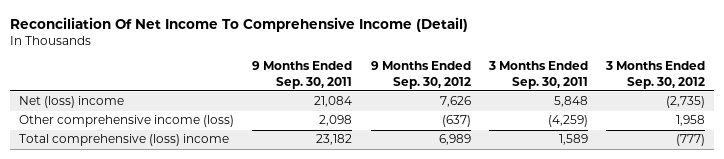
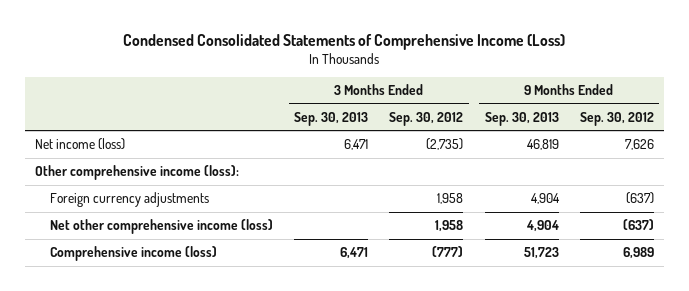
[10,16,469,32] Reconciliation Of Net Income To Comprehensive Income (Detail) -> [123,33,566,50] Condensed Consolidated Statements of Comprehensive Income (Loss)
[252,61,353,89] 9 Months Ended Sep. 30, 2011 -> none
[487,61,588,89] 3 Months Ended Sep. 30, 2011 -> none
none -> [294,111,369,126] Sep. 30, 2013
none -> [484,111,559,126] Sep. 30, 2013
[19,96,125,109] Net (loss) income -> [35,138,126,151] Net income (loss)
none -> [35,165,240,181] Other comprehensive income (loss):
none -> [50,192,210,208] Foreign currency adjustments
[19,115,235,128] Other comprehensive income (loss) -> [50,219,274,235] Net other comprehensive income (loss)
[19,134,230,147] Total comprehensive (loss) income -> [50,246,218,262] Comprehensive income (loss)

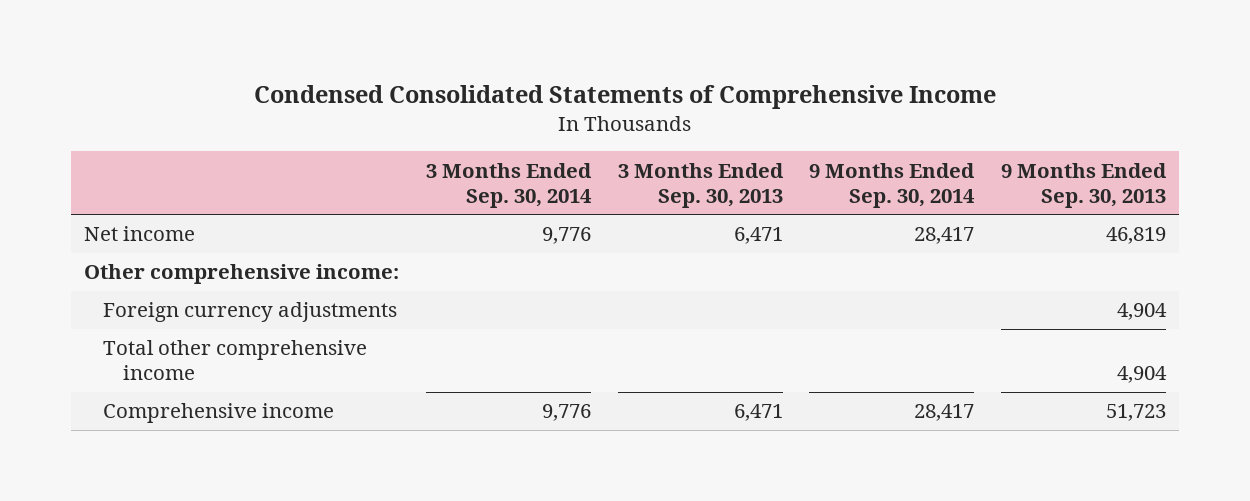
[123,33,566,50] Condensed Consolidated Statements of Comprehensive Income (Loss) -> [254,84,997,109] Condensed Consolidated Statements of Comprehensive Income
[389,111,464,126] Sep. 30, 2012 -> none
[579,111,654,126] Sep. 30, 2012 -> none
none -> [425,162,592,208] 3 Months Ended Sep. 30, 2014
none -> [809,162,976,208] 9 Months Ended Sep. 30, 2014
[35,138,126,151] Net income (loss) -> [84,226,196,242] Net income
[35,165,240,181] Other comprehensive income (loss): -> [84,264,400,285] Other comprehensive income:
[50,219,274,235] Net other comprehensive income (loss) -> [103,340,368,381] Total other comprehensive income
[50,246,218,262] Comprehensive income (loss) -> [103,403,335,424] Comprehensive income

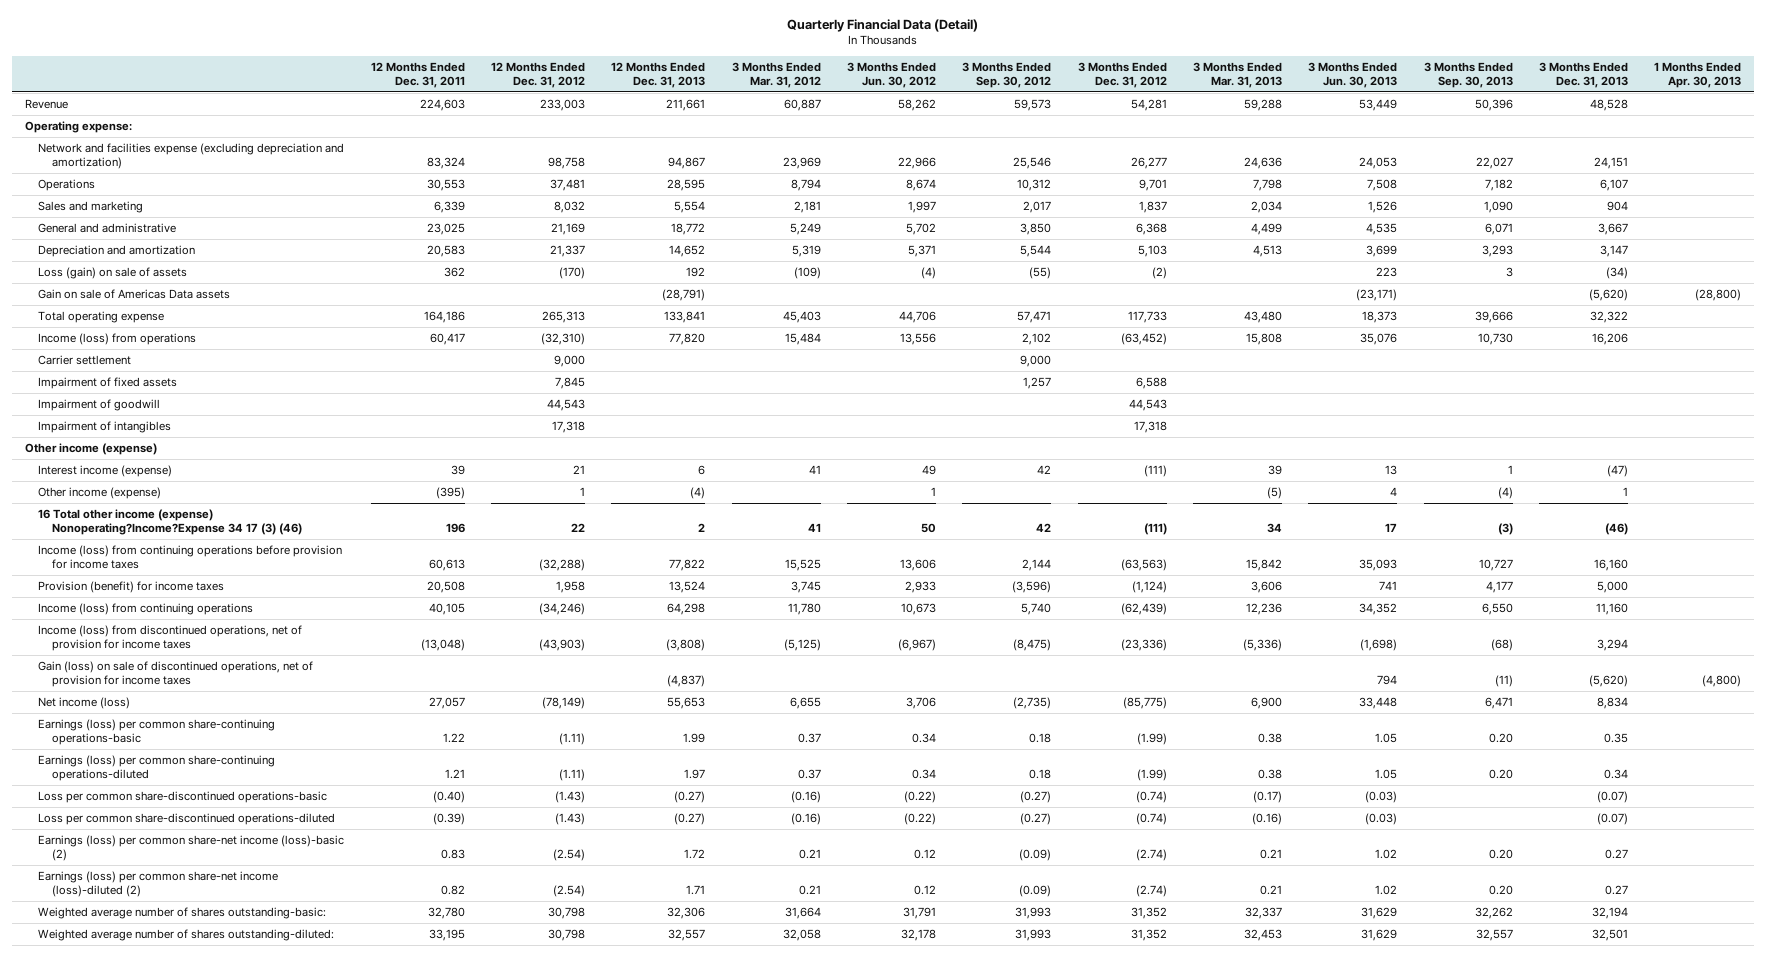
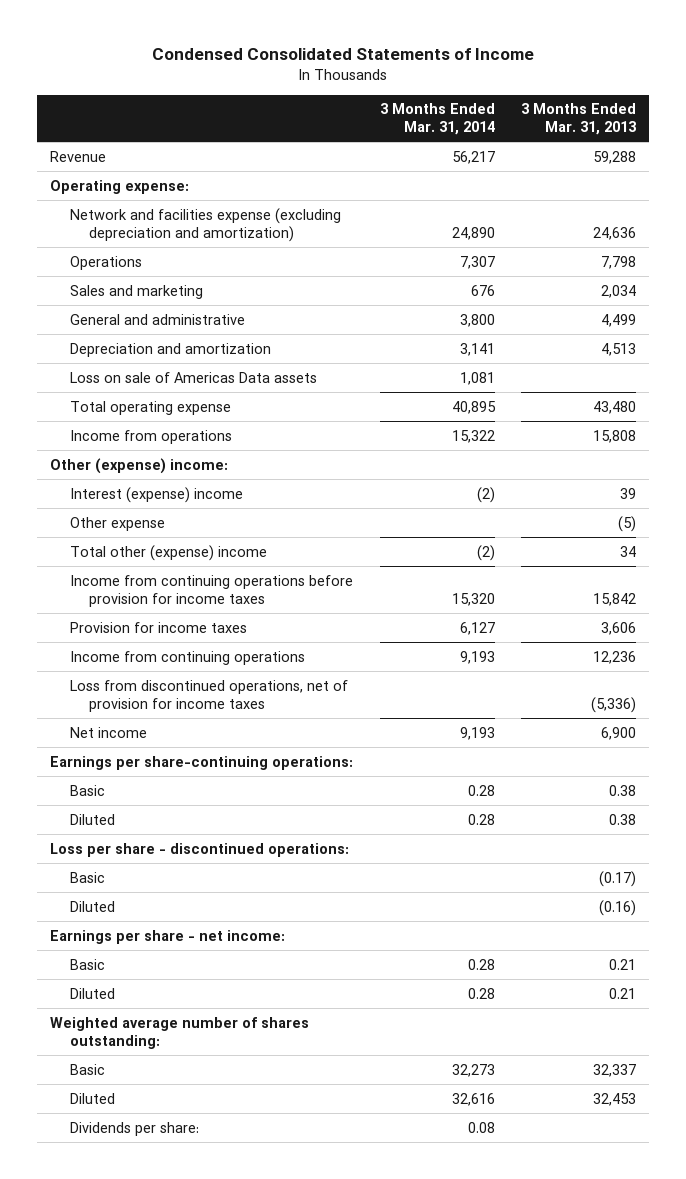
[786,19,978,33] Quarterly Financial Data (Detail) -> [152,47,535,60] Condensed Consolidated Statements of Income
[370,61,465,88] 12 Months Ended Dec. 31, 2011 -> none
[490,61,585,88] 12 Months Ended Dec. 31, 2012 -> none
[611,61,706,88] 12 Months Ended Dec. 31, 2013 -> none
[731,61,821,88] 3 Months Ended Mar. 31, 2012 -> none
[846,61,936,88] 3 Months Ended Jun. 30, 2012 -> none
[962,61,1052,88] 3 Months Ended Sep. 30, 2012 -> none
[1077,61,1167,88] 3 Months Ended Dec. 31, 2012 -> none
[1308,61,1398,88] 3 Months Ended Jun. 30, 2013 -> none
[1423,61,1513,88] 3 Months Ended Sep. 30, 2013 -> none
[1538,61,1628,88] 3 Months Ended Dec. 31, 2013 -> none
[1654,61,1742,88] 1 Months Ended Apr. 30, 2013 -> none
none -> [379,103,495,136] 3 Months Ended Mar. 31, 2014
[38,266,188,279] Loss (gain) on sale of assets -> none
[38,288,231,299] Gain on sale of Americas Data assets -> [69,371,317,383] Loss on sale of Americas Data assets
[38,354,132,365] Carrier settlement -> none
[38,376,178,389] Impairment of fixed assets -> none
[38,398,161,411] Impairment of goodwill -> none
[38,420,172,433] Impairment of intangibles -> none
[38,660,314,687] Gain (loss) on sale of discontinued operations, net of provision for income taxes -> none
[38,332,197,345] Income (loss) from operations -> [69,429,232,444] Income from operations
[24,442,157,455] Other income (expense) -> [50,457,229,474] Other (expense) income:
[38,464,173,477] Interest income (expense) -> [69,486,243,503] Interest (expense) income
[38,486,162,499] Other income (expense) -> [69,516,165,531] Other expense
[38,508,302,535] 16 Total other income (expense) Nonoperating?Income?Expense 34 17 (3) (46) -> [69,544,267,561] Total other (expense) income
[38,544,343,569] Income (loss) from continuing operations before provision for income taxes -> [69,574,353,607] Income from continuing operations before provision for income taxes
[38,580,225,593] Provision (benefit) for income taxes -> [69,621,247,633] Provision for income taxes
[38,602,254,615] Income (loss) from continuing operations -> [69,650,305,665] Income from continuing operations
[38,624,303,651] Income (loss) from discontinued operations, net of provision for income taxes -> [69,679,348,712] Loss from discontinued operations, net of provision for income taxes
[38,696,131,709] Net income (loss) -> [69,726,147,738] Net income
none -> [50,755,354,770] Earnings per share-continuing operations:
[38,718,276,745] Earnings (loss) per common share-continuing operations-basic -> [69,784,105,796] Basic
[38,754,276,781] Earnings (loss) per common share-continuing operations-diluted -> [69,813,115,825] Diluted
none -> [50,842,350,857] Loss per share - discontinued operations:
[38,790,328,803] Loss per common share-discontinued operations-basic -> [69,871,105,883] Basic
[38,812,336,825] Loss per common share-discontinued operations-diluted -> [69,900,115,912] Diluted
none -> [50,929,286,944] Earnings per share - net income:
[38,834,345,861] Earnings (loss) per common share-net income (loss)-basic (2) -> [69,958,105,970] Basic
[38,870,279,897] Earnings (loss) per common share-net income (loss)-diluted (2) -> [69,987,115,999] Diluted
none -> [50,1016,310,1049] Weighted average number of shares outstanding:
[38,906,327,919] Weighted average number of shares outstanding-basic: -> [69,1063,105,1075] Basic
[38,928,335,941] Weighted average number of shares outstanding-diluted: -> [69,1092,115,1104] Diluted
none -> [69,1121,199,1136] Dividends per share:

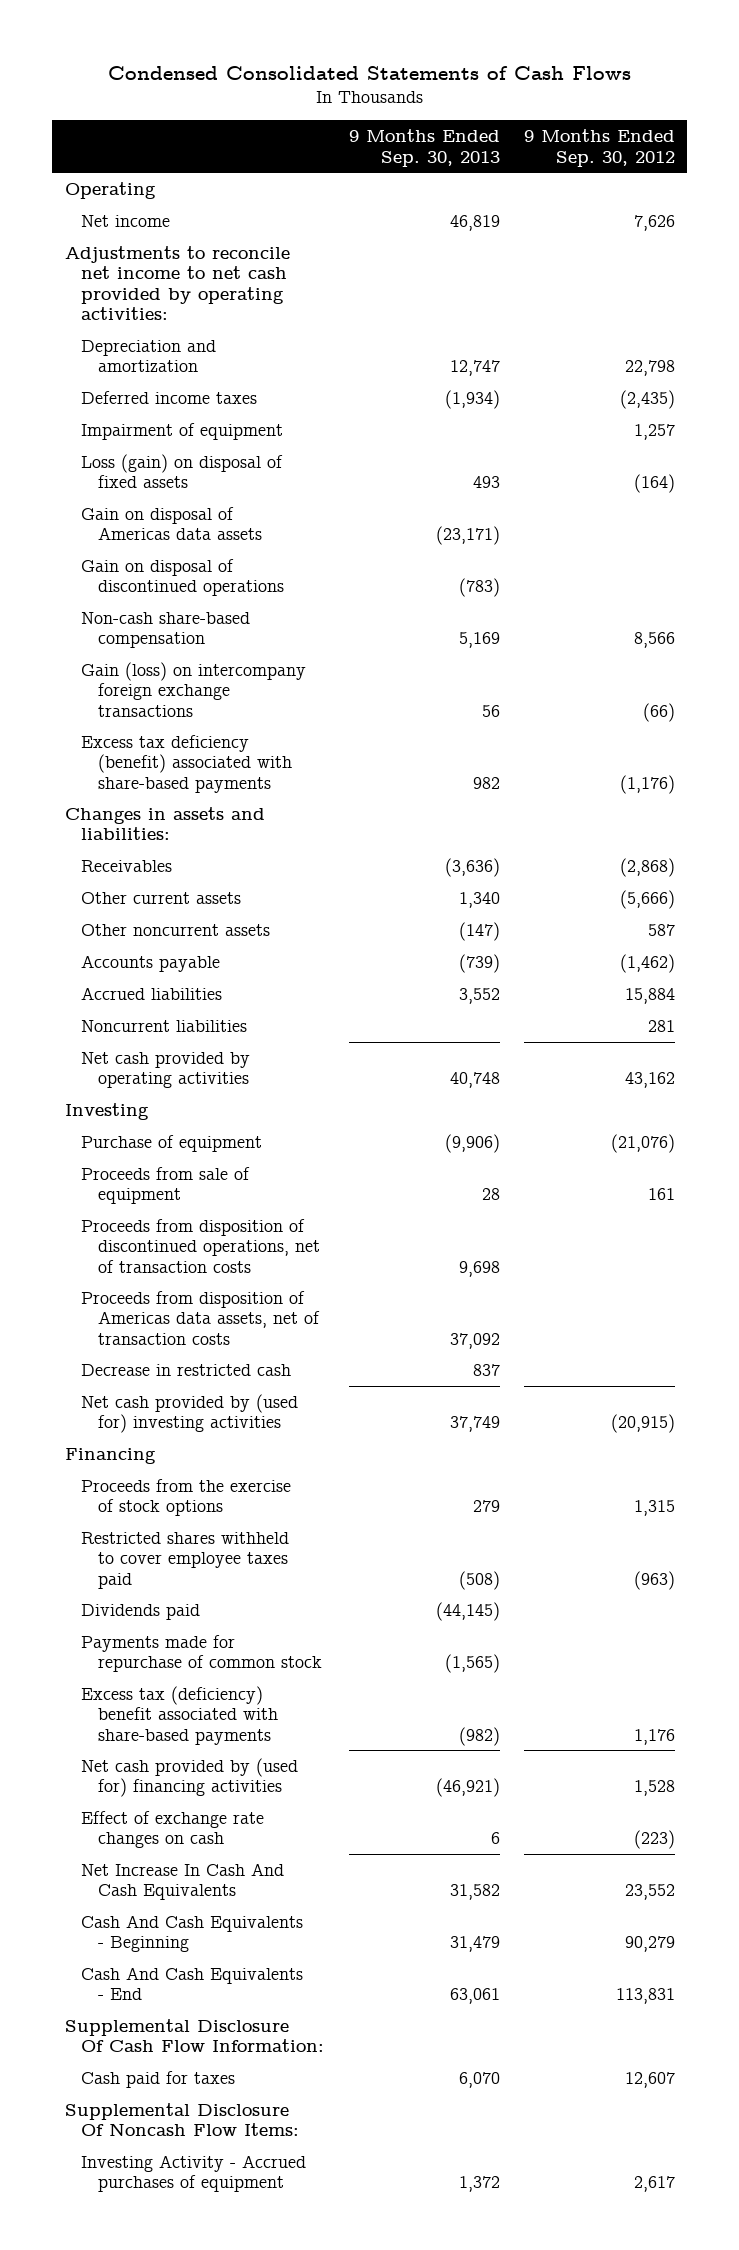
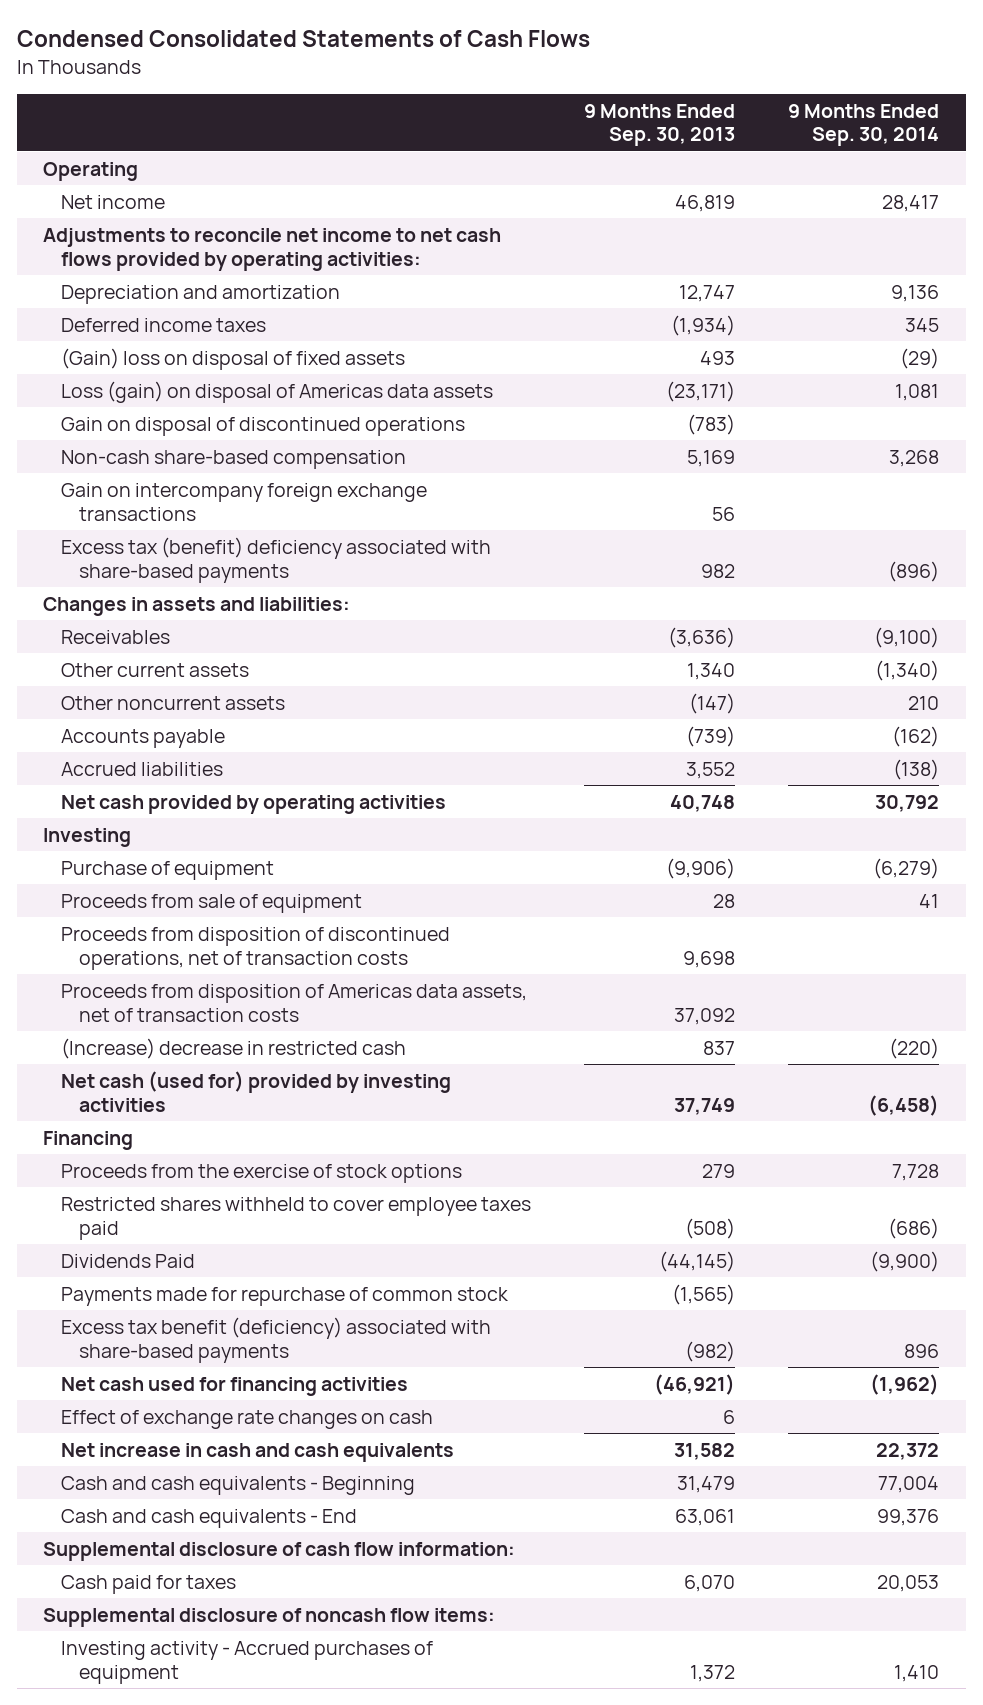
[523,129,675,167] 9 Months Ended Sep. 30, 2012 -> none
none -> [788,103,940,147] 9 Months Ended Sep. 30, 2014
[64,245,290,320] Adjustments to reconcile net income to net cash provided by operating activities: -> [43,227,502,271] Adjustments to reconcile net income to net cash flows provided by operating activities:
[81,422,284,440] Impairment of equipment -> none
[81,453,284,489] Loss (gain) on disposal of fixed assets -> [61,347,406,370] (Gain) loss on disposal of fixed assets
[81,506,263,541] Gain on disposal of Americas data assets -> [61,380,494,403] Loss (gain) on disposal of Americas data assets
[81,661,307,717] Gain (loss) on intercompany foreign exchange transactions -> [61,482,428,521] Gain on intercompany foreign exchange transactions
[81,734,293,793] Excess tax deficiency (benefit) associated with share-based payments -> [61,536,492,583] Excess tax (benefit) deficiency associated with share-based payments
[81,1019,248,1032] Noncurrent liabilities -> none
[81,1363,292,1376] Decrease in restricted cash -> [61,1037,407,1059] (Increase) decrease in restricted cash
[81,1393,299,1434] Net cash provided by (used for) investing activities -> [61,1070,452,1112] Net cash (used for) provided by investing activities
[81,1603,201,1620] Dividends paid -> [61,1253,196,1268] Dividends Paid
[81,1685,279,1745] Excess tax (deficiency) benefit associated with share-based payments -> [61,1316,492,1363] Excess tax benefit (deficiency) associated with share-based payments
[81,1757,299,1798] Net cash provided by (used for) financing activities -> [61,1376,409,1396] Net cash used for financing activities
[81,1862,285,1901] Net Increase In Cash And Cash Equivalents -> [61,1442,455,1462] Net increase in cash and cash equivalents
[81,1914,304,1953] Cash And Cash Equivalents - Beginning -> [61,1475,416,1495] Cash and cash equivalents - Beginning
[81,1966,304,2001] Cash And Cash Equivalents - End -> [61,1508,358,1528] Cash and cash equivalents - End
[64,2018,325,2053] Supplemental Disclosure Of Cash Flow Information: -> [43,1541,516,1561] Supplemental disclosure of cash flow information:
[64,2102,300,2137] Supplemental Disclosure Of Noncash Flow Items: -> [43,1607,496,1627] Supplemental disclosure of noncash flow items:
[81,2154,307,2193] Investing Activity - Accrued purchases of equipment -> [61,1640,434,1684] Investing activity - Accrued purchases of equipment

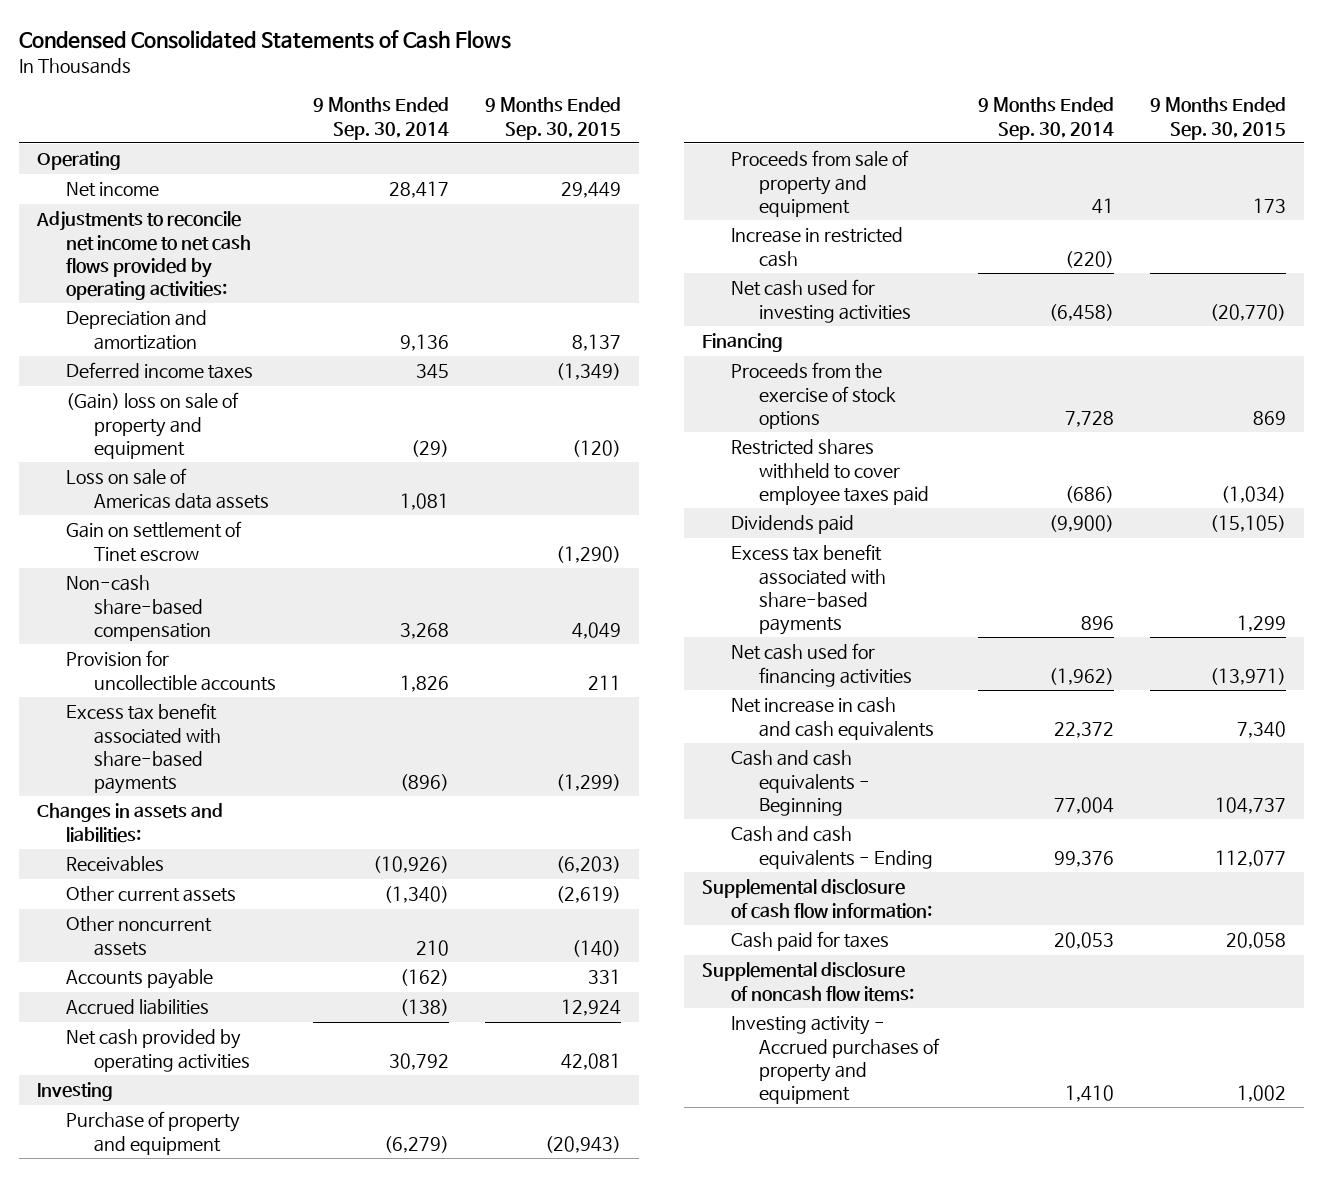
[584,103,736,147] 9 Months Ended Sep. 30, 2013 -> none
none -> [484,97,621,140] 9 Months Ended Sep. 30, 2015
[61,416,466,436] Gain on disposal of discontinued operations -> none
[61,347,406,370] (Gain) loss on disposal of fixed assets -> [65,392,239,459] (Gain) loss on sale of property and equipment
[61,380,494,403] Loss (gain) on disposal of Americas data assets -> [65,468,270,509] Loss on sale of Americas data assets
none -> [65,521,242,562] Gain on settlement of Tinet escrow
[61,482,428,521] Gain on intercompany foreign exchange transactions -> none
none -> [65,650,277,691] Provision for uncollectible accounts
[61,536,492,583] Excess tax (benefit) deficiency associated with share-based payments -> [65,703,222,794] Excess tax benefit associated with share-based payments
[874,626,940,648] (9,100) -> [372,856,449,874] (10,926)
[61,926,451,970] Proceeds from disposition of discontinued operations, net of transaction costs -> none
[61,983,528,1022] Proceeds from disposition of Americas data assets, net of transaction costs -> none
[61,860,275,880] Purchase of equipment -> [65,1111,240,1155] Purchase of property and equipment
[61,893,363,913] Proceeds from sale of equipment -> [730,150,909,217] Proceeds from sale of property and equipment
[61,1037,407,1059] (Increase) decrease in restricted cash -> [730,227,903,267] Increase in restricted cash
[61,1070,452,1112] Net cash (used for) provided by investing activities -> [730,279,912,323] Net cash used for investing activities
[61,1286,510,1306] Payments made for repurchase of common stock -> none
[61,1253,196,1268] Dividends Paid -> [730,515,854,535] Dividends paid
[61,1316,492,1363] Excess tax benefit (deficiency) associated with share-based payments -> [730,544,887,635] Excess tax benefit associated with share-based payments
[61,1409,434,1429] Effect of exchange rate changes on cash -> none
[61,1508,358,1528] Cash and cash equivalents - End -> [730,826,934,869] Cash and cash equivalents - Ending
[61,1640,434,1684] Investing activity - Accrued purchases of equipment -> [730,1016,941,1104] Investing activity - Accrued purchases of property and equipment

